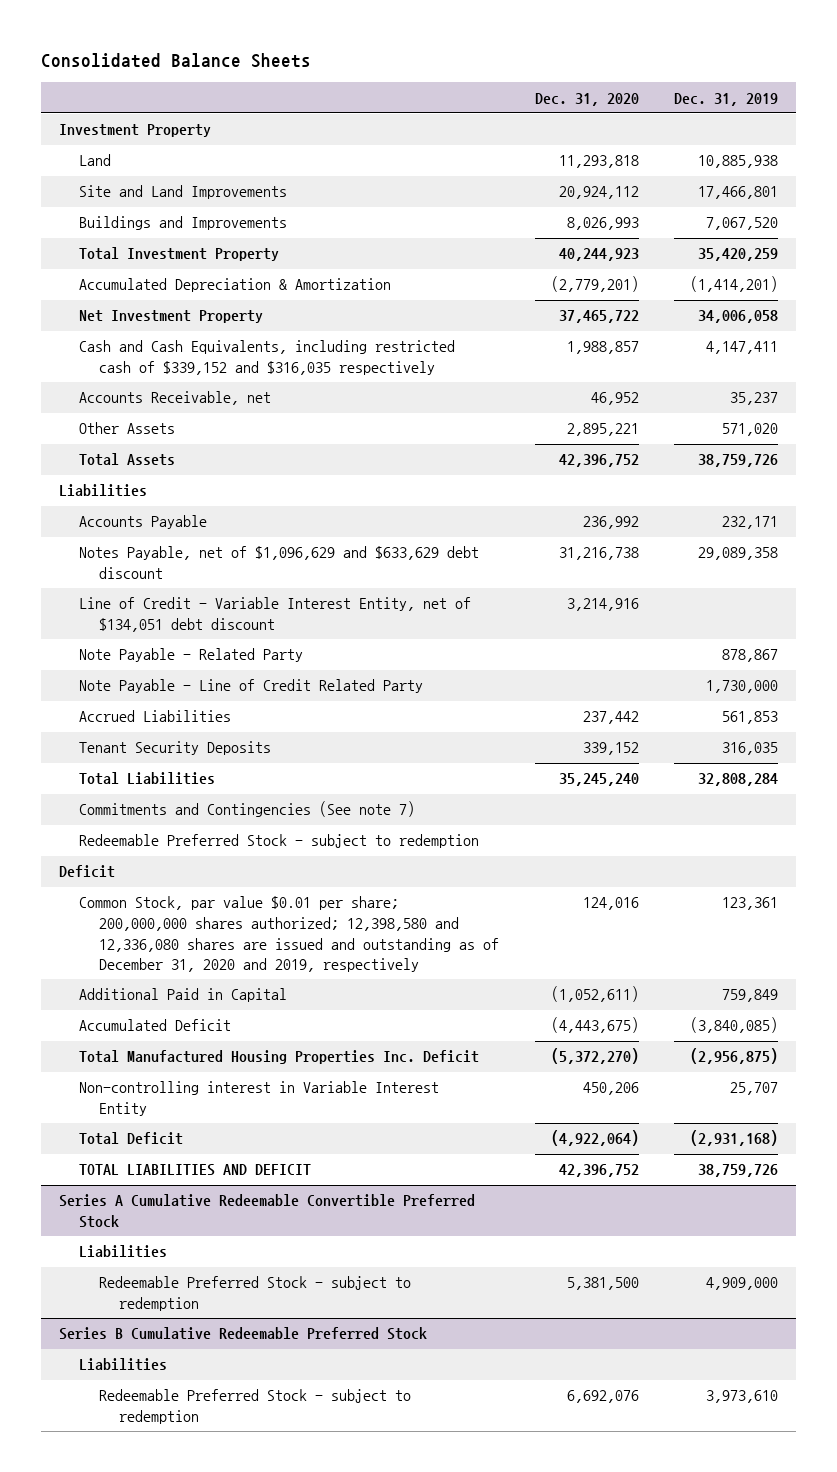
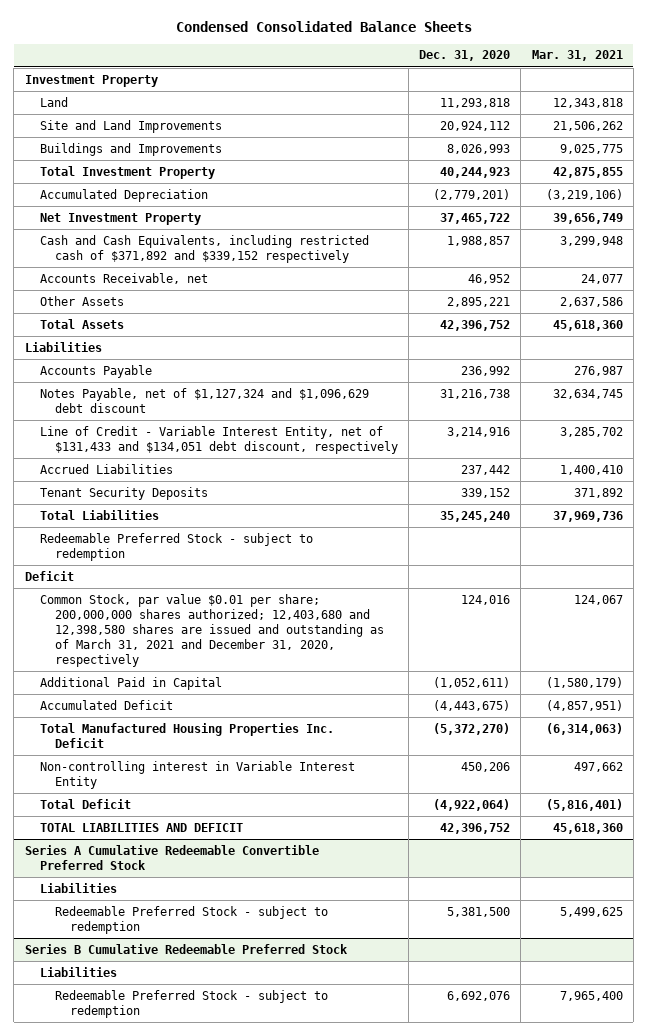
[41,53,312,69] Consolidated Balance Sheets -> [175,21,472,33] Condensed Consolidated Balance Sheets
[674,92,779,106] Dec. 31, 2019 -> none
none -> [531,50,623,62] Mar. 31, 2021
[79,278,392,293] Accumulated Depreciation & Amortization -> [39,188,208,202] Accumulated Depreciation
[79,340,456,376] Cash and Cash Equivalents, including restricted cash of $339,152 and $316,035 respectively -> [39,234,369,263] Cash and Cash Equivalents, including restricted cash of $371,892 and $339,152 respectively
[79,648,304,663] Note Payable - Related Party -> none
[79,679,424,694] Note Payable - Line of Credit Related Party -> none
[79,546,480,580] Notes Payable, net of $1,096,629 and $633,629 debt discount -> [39,387,369,413] Notes Payable, net of $1,127,324 and $1,096,629 debt discount
[79,597,472,633] Line of Credit - Variable Interest Entity, net of $134,051 debt discount -> [39,425,399,454] Line of Credit - Variable Interest Entity, net of $131,433 and $134,051 debt discount, respectively
[79,801,416,818] Commitments and Contingencies (See note 7) -> none
[79,896,500,973] Common Stock, par value $0.01 per share; 200,000,000 shares authorized; 12,398,580 and 12,336,080 shares are issued and outstanding as of December 31, 2020 and 2019, respectively -> [39,593,385,668] Common Stock, par value $0.01 per share; 200,000,000 shares authorized; 12,403,680 and 12,398,580 shares are issued and outstanding as of March 31, 2021 and December 31, 2020, respectively

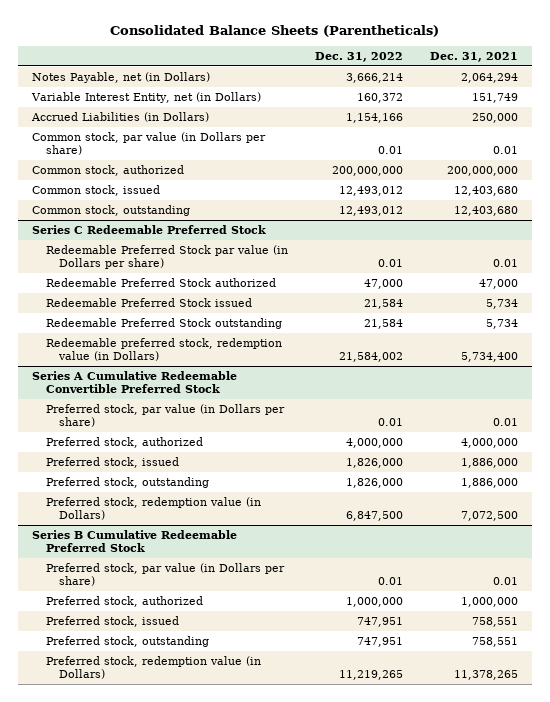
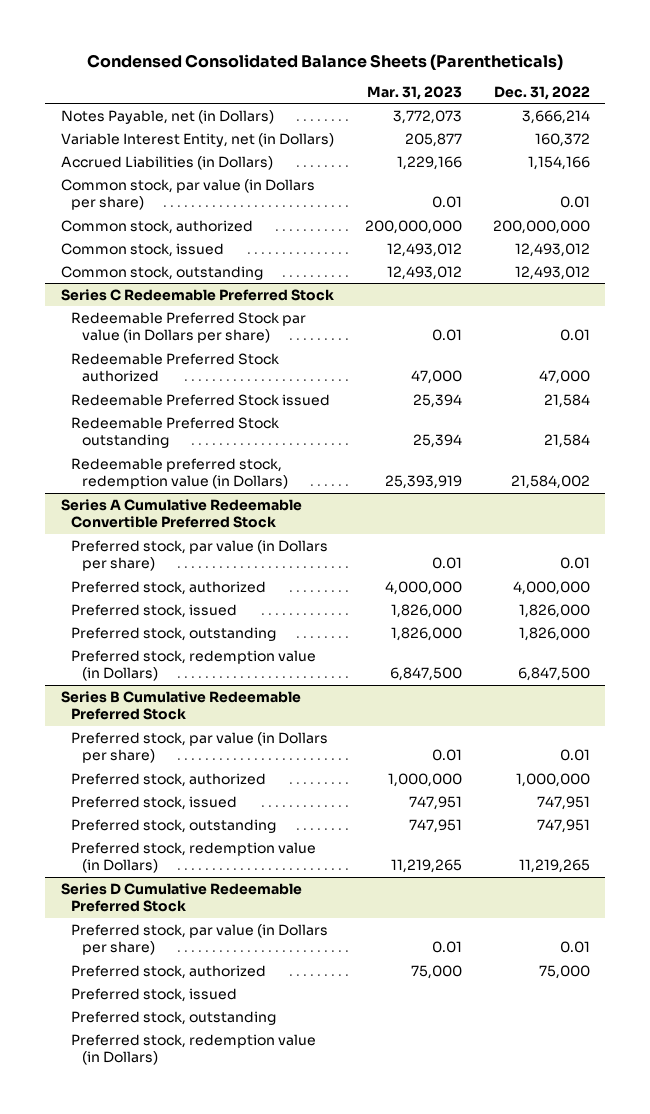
[110,24,440,37] Consolidated Balance Sheets (Parentheticals) -> [87,53,564,70] Condensed Consolidated Balance Sheets (Parentheticals)
[430,51,519,62] Dec. 31, 2021 -> none
none -> [366,86,462,101] Mar. 31, 2023
none -> [60,882,302,913] Series D Cumulative Redeemable Preferred Stock
none -> [71,923,329,956] Preferred stock, par value (in Dollars per share)
none -> [71,964,267,979] Preferred stock, authorized
none -> [71,987,238,1002] Preferred stock, issued
none -> [71,1010,277,1025] Preferred stock, outstanding
none -> [71,1033,317,1066] Preferred stock, redemption value (in Dollars)

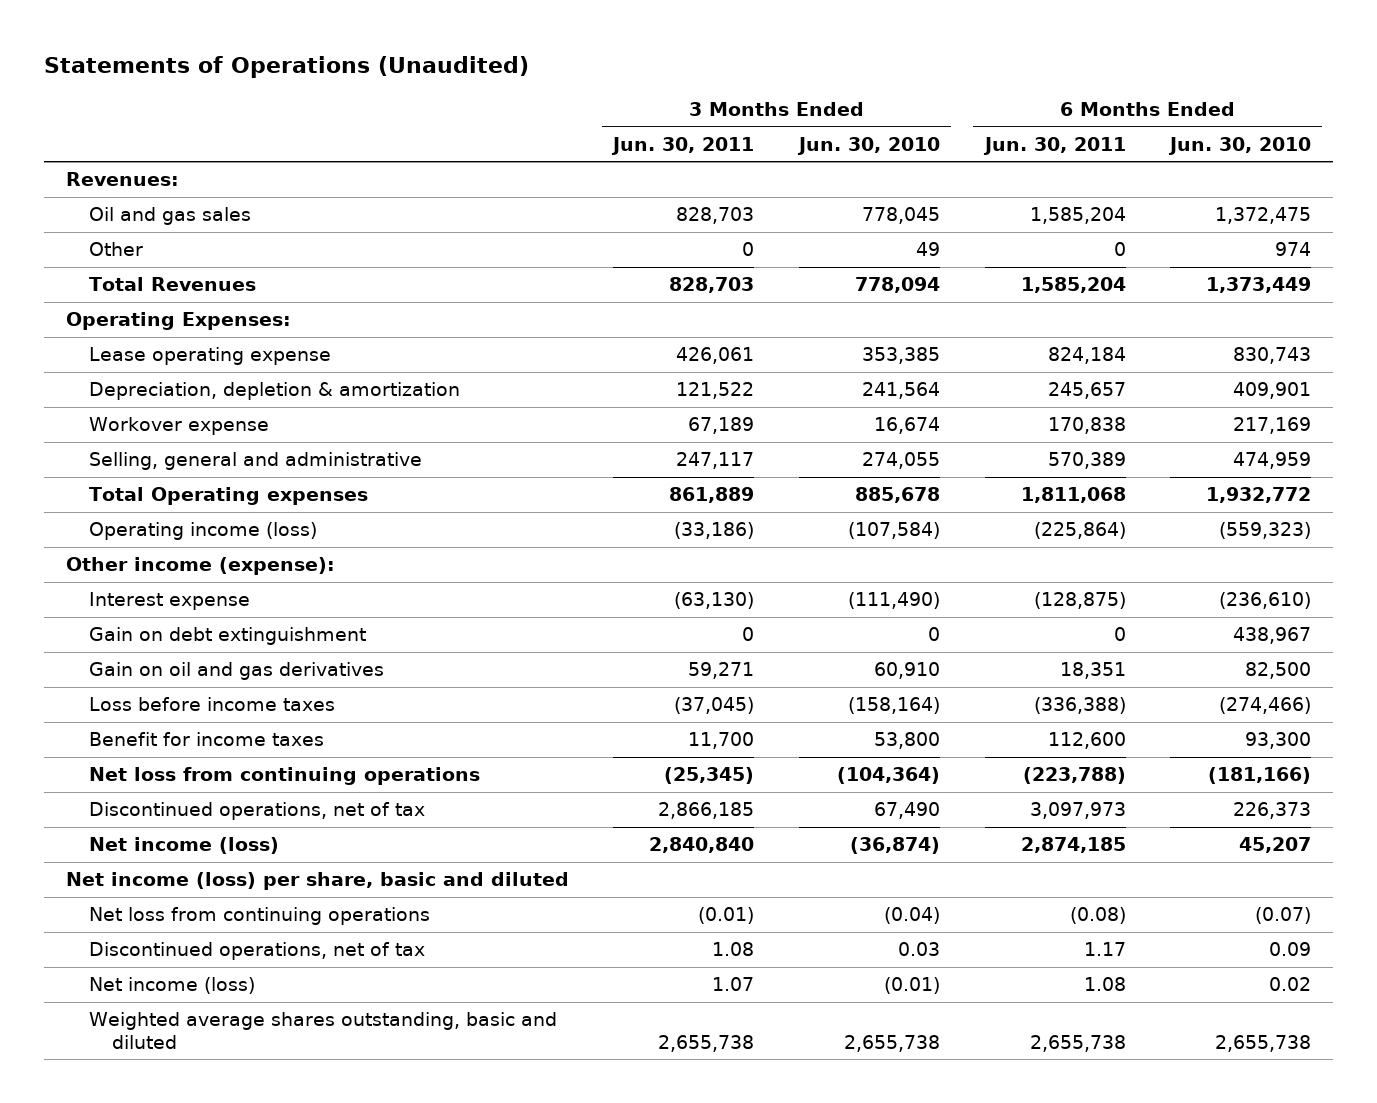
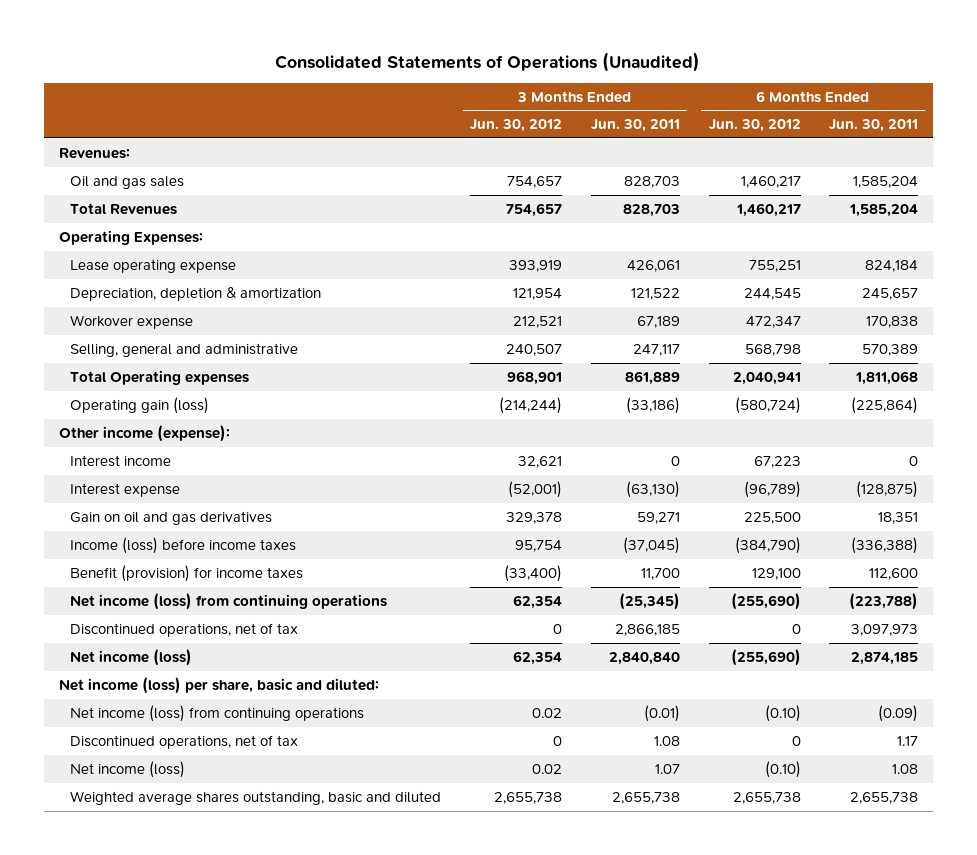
[43,55,529,78] Statements of Operations (Unaudited) -> [275,51,701,72] Consolidated Statements of Operations (Unaudited)
[796,136,940,155] Jun. 30, 2010 -> none
[1168,136,1312,155] Jun. 30, 2010 -> none
none -> [470,119,563,133] Jun. 30, 2012
none -> [708,119,801,133] Jun. 30, 2012
[88,242,143,257] Other -> none
[88,522,317,541] Operating income (loss) -> [70,396,210,414] Operating gain (loss)
none -> [70,454,172,467] Interest income
[88,627,366,646] Gain on debt extinguishment -> none
[88,697,335,712] Loss before income taxes -> [70,536,297,554] Income (loss) before income taxes
[88,732,324,747] Benefit for income taxes -> [70,564,304,582] Benefit (provision) for income taxes
[88,767,480,786] Net loss from continuing operations -> [70,592,388,610] Net income (loss) from continuing operations
[65,872,569,891] Net income (loss) per share, basic and diluted -> [58,676,379,694] Net income (loss) per share, basic and diluted:
[88,907,430,926] Net loss from continuing operations -> [70,704,365,722] Net income (loss) from continuing operations
[1069,907,1126,925] (0.08) -> [878,704,919,722] (0.09)

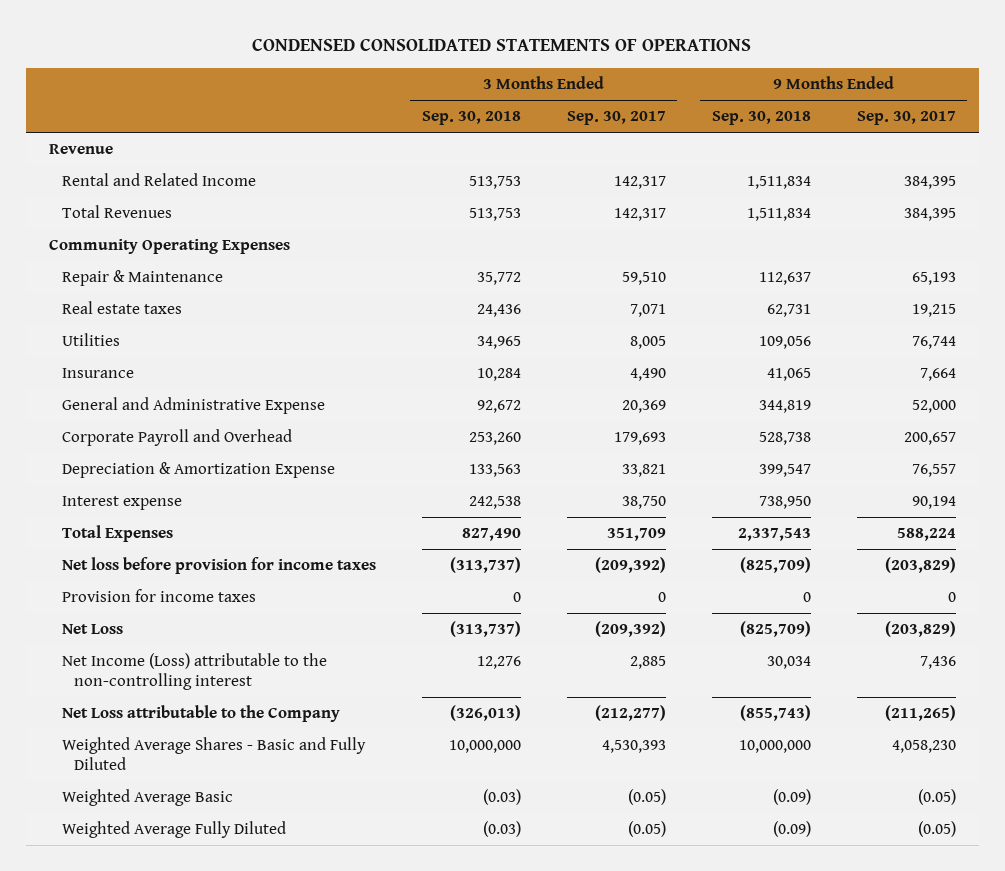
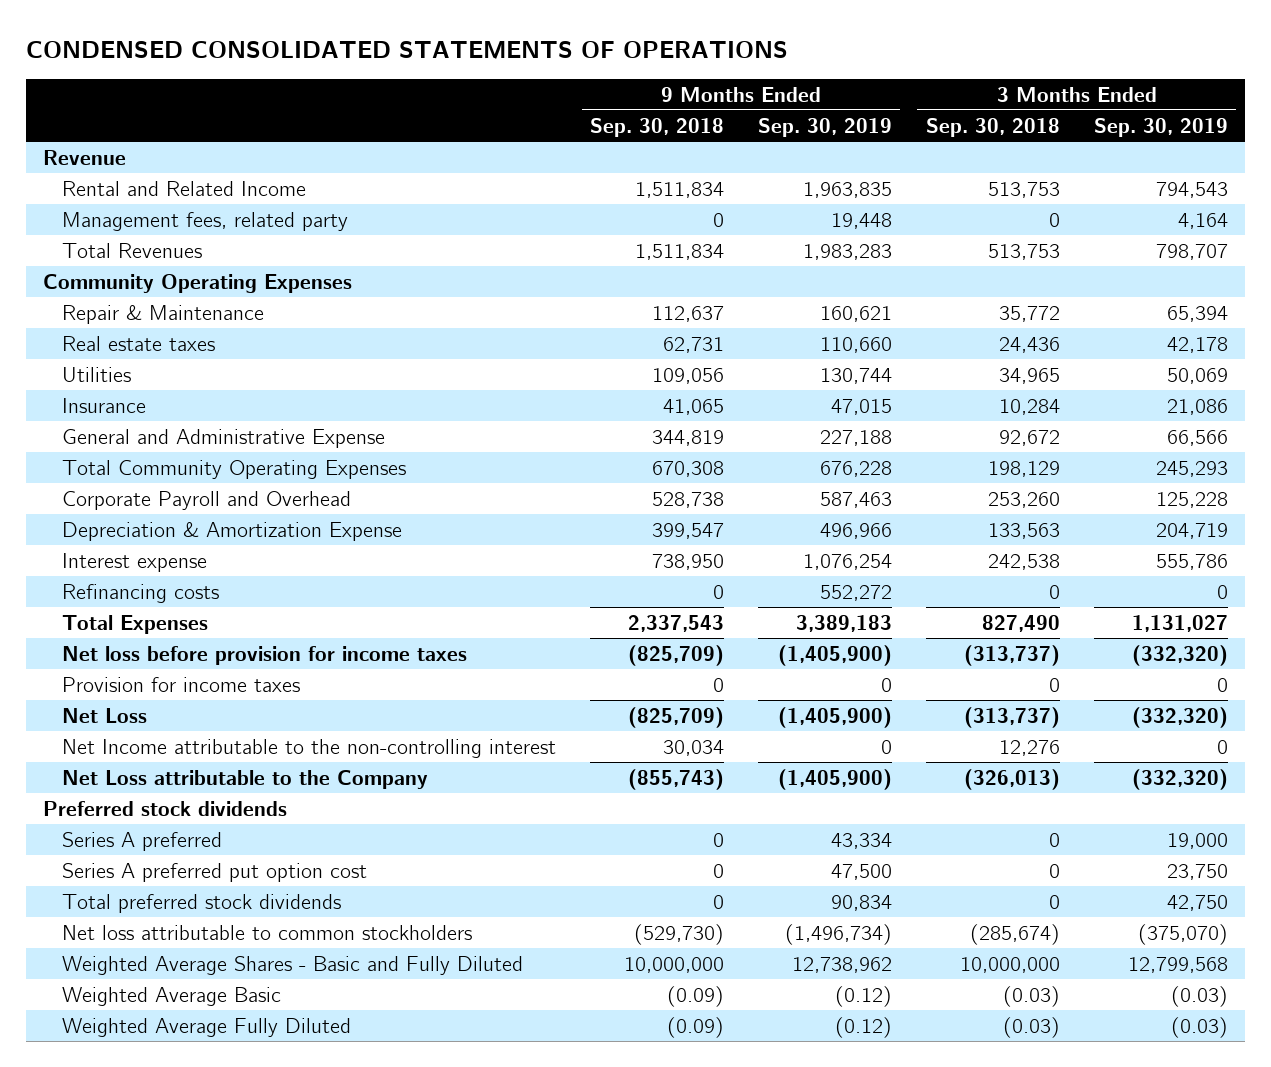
[566,111,666,126] Sep. 30, 2017 -> none
[856,111,956,126] Sep. 30, 2017 -> none
none -> [758,117,893,137] Sep. 30, 2019
none -> [1093,117,1228,137] Sep. 30, 2019
none -> [62,211,349,231] Management fees, related party
none -> [62,459,407,479] Total Community Operating Expenses
none -> [62,583,220,603] Refinancing costs
[61,653,327,690] Net Income (Loss) attributable to the non-controlling interest -> [62,738,557,758] Net Income attributable to the non-controlling interest
none -> [42,800,287,816] Preferred stock dividends
none -> [62,831,223,851] Series A preferred
none -> [62,862,368,882] Series A preferred put option cost
none -> [62,893,342,913] Total preferred stock dividends
none -> [62,924,473,940] Net loss attributable to common stockholders

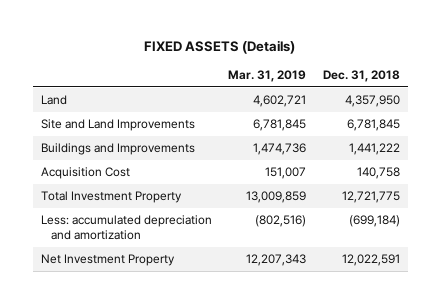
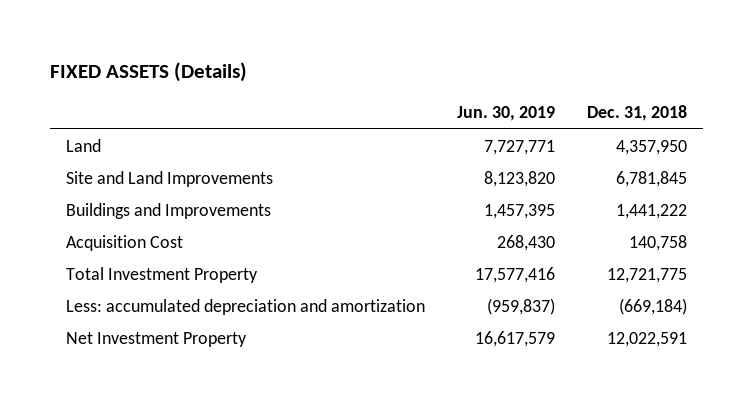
[228,69,307,82] Mar. 31, 2019 -> none
none -> [457,106,556,122] Jun. 30, 2019
[348,215,400,228] (699,184) -> [619,298,688,316] (669,184)

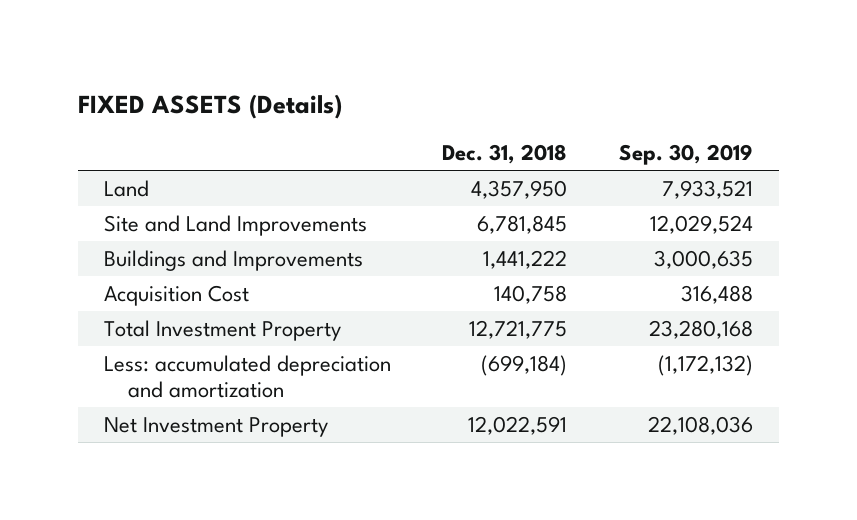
[457,106,556,122] Jun. 30, 2019 -> none
none -> [618,143,753,165] Sep. 30, 2019
[619,298,688,316] (669,184) -> [481,354,568,376] (699,184)

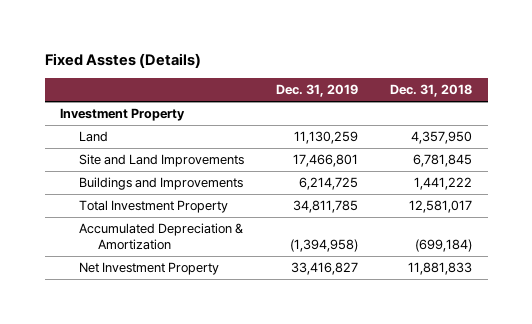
[77,93,342,119] FIXED ASSETS (Details) -> [44,53,201,69] Fixed Asstes (Details)
[618,143,753,165] Sep. 30, 2019 -> none
none -> [276,84,359,98] Dec. 31, 2019
none -> [60,108,186,122] Investment Property
[103,284,249,306] Acquisition Cost -> none
[469,319,568,339] 12,721,775 -> [408,200,472,214] 12,581,017
[103,354,391,399] Less: accumulated depreciation and amortization -> [79,223,244,250] Accumulated Depreciation & Amortization
[468,415,568,435] 12,022,591 -> [407,262,472,276] 11,881,833

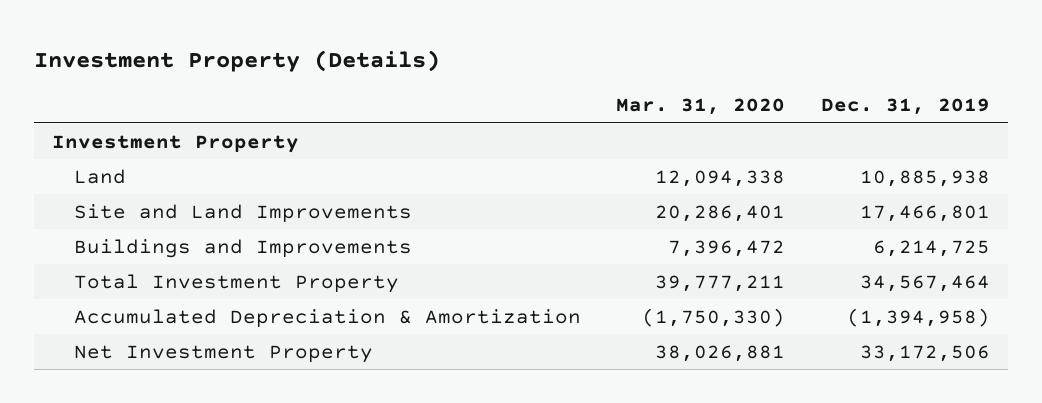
[44,53,201,69] Fixed Asstes (Details) -> [34,49,441,72] Investment Property (Details)
[389,84,472,98] Dec. 31, 2018 -> none
none -> [616,98,786,116] Mar. 31, 2020
[294,131,359,145] 11,130,259 -> [860,169,991,187] 10,885,938
[293,200,359,214] 34,811,785 -> [860,274,991,292] 34,567,464
[291,262,359,276] 33,416,827 -> [860,344,991,362] 33,172,506

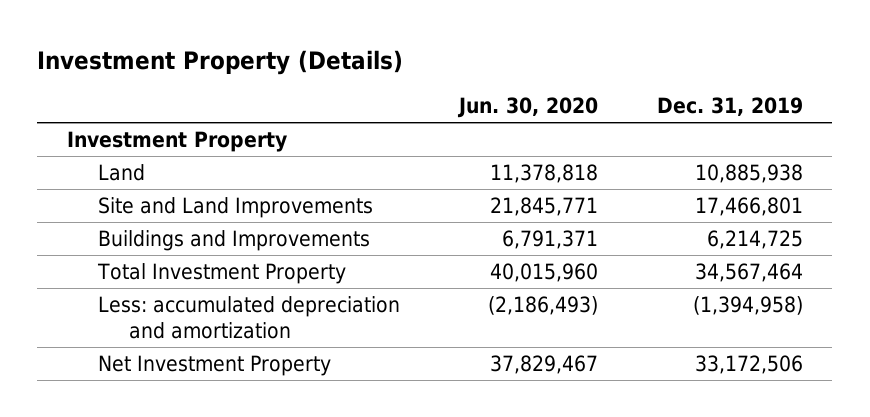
[616,98,786,116] Mar. 31, 2020 -> none
none -> [456,97,598,119] Jun. 30, 2020
[73,308,581,328] Accumulated Depreciation & Amortization -> [97,295,400,340] Less: accumulated depreciation and amortization

